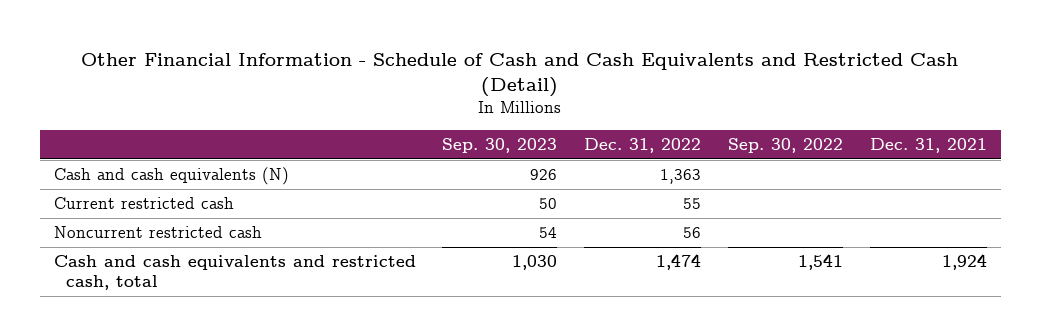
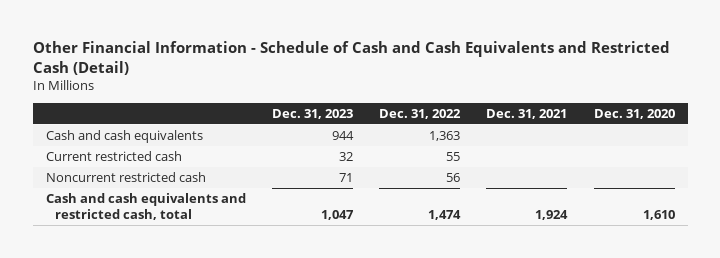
[442,137,558,153] Sep. 30, 2023 -> none
[728,137,844,153] Sep. 30, 2022 -> none
none -> [271,108,353,119] Dec. 31, 2023
none -> [593,108,675,119] Dec. 31, 2020
[53,167,289,186] Cash and cash equivalents (N) -> [45,130,203,144] Cash and cash equivalents

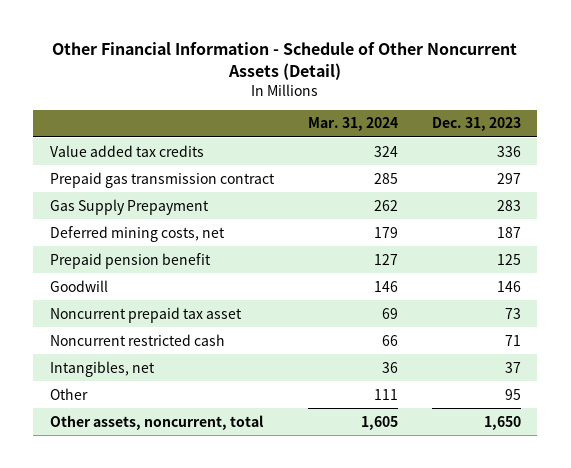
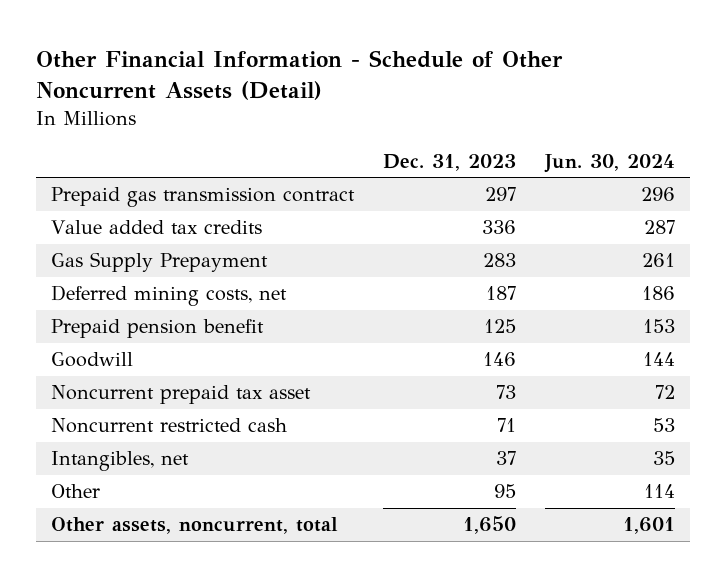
[307,117,398,132] Mar. 31, 2024 -> none
none -> [544,153,676,173] Jun. 30, 2024
[50,144,205,157] Value added tax credits -> [51,220,263,235] Value added tax credits

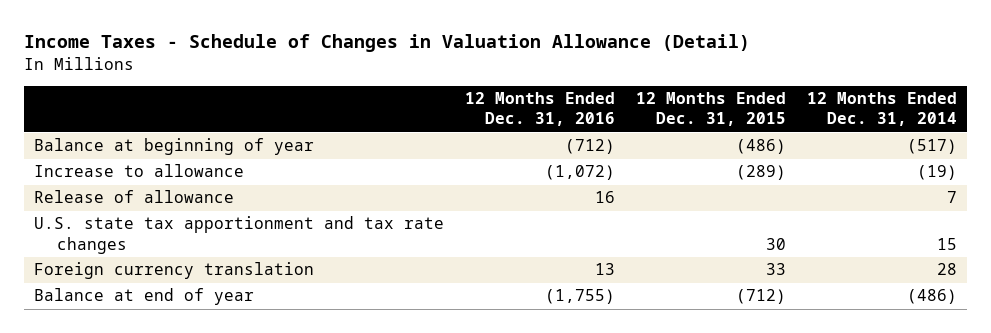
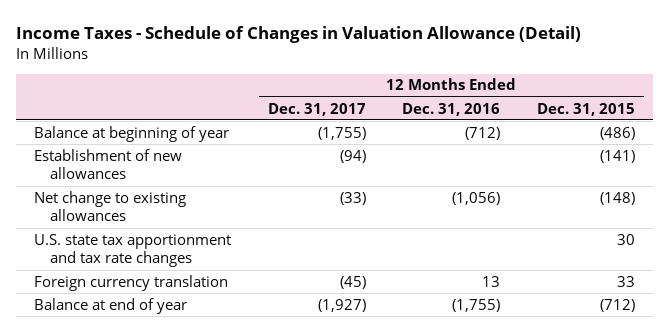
[806,92,957,127] 12 Months Ended Dec. 31, 2014 -> none
none -> [267,102,366,116] Dec. 31, 2017
[34,164,245,178] Increase to allowance -> none
[34,190,235,204] Release of allowance -> none
none -> [34,148,183,180] Establishment of new allowances
none -> [34,190,187,222] Net change to existing allowances

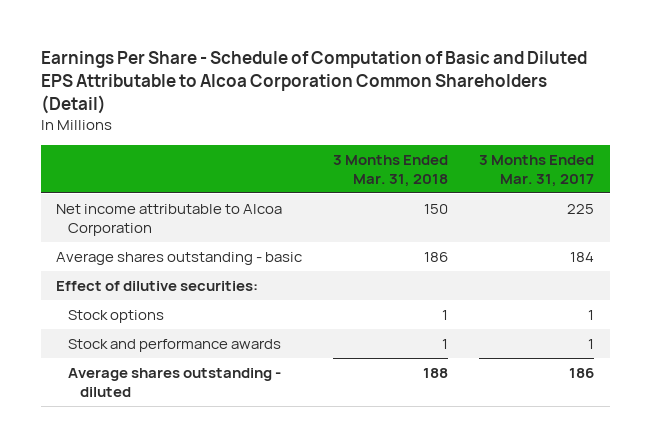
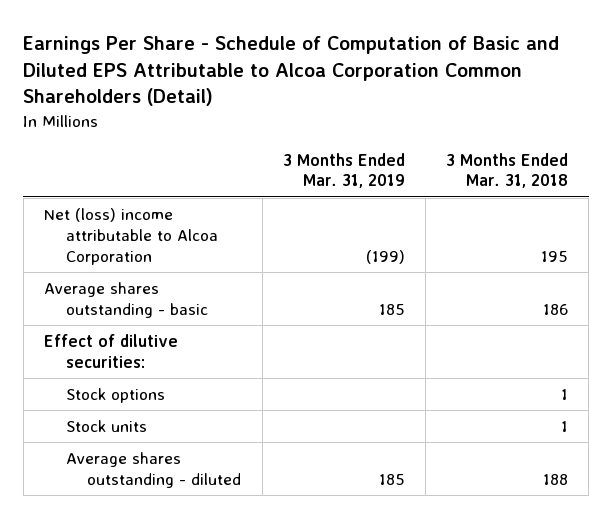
[479,154,595,187] 3 Months Ended Mar. 31, 2017 -> none
none -> [282,152,405,189] 3 Months Ended Mar. 31, 2019
[56,203,283,236] Net income attributable to Alcoa Corporation -> [44,207,218,265] Net (loss) income attributable to Alcoa Corporation
[424,203,449,214] 150 -> [541,250,569,262] 195
[68,338,282,352] Stock and performance awards -> [65,419,147,432] Stock units

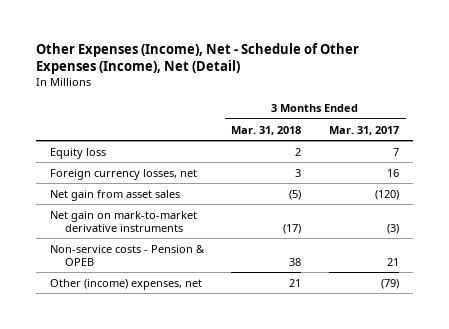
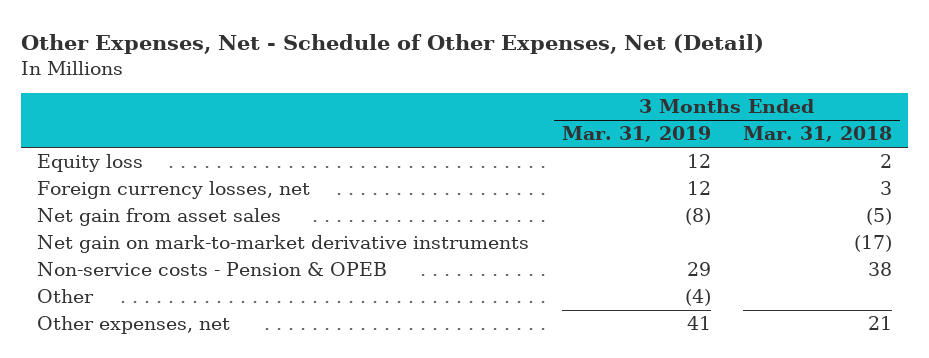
[36,42,360,75] Other Expenses (Income), Net - Schedule of Other Expenses (Income), Net (Detail) -> [21,33,765,54] Other Expenses, Net - Schedule of Other Expenses, Net (Detail)
[329,125,400,135] Mar. 31, 2017 -> none
none -> [561,126,711,143] Mar. 31, 2019
none -> [37,289,95,304] Other
[49,278,202,290] Other (income) expenses, net -> [37,316,231,335] Other expenses, net

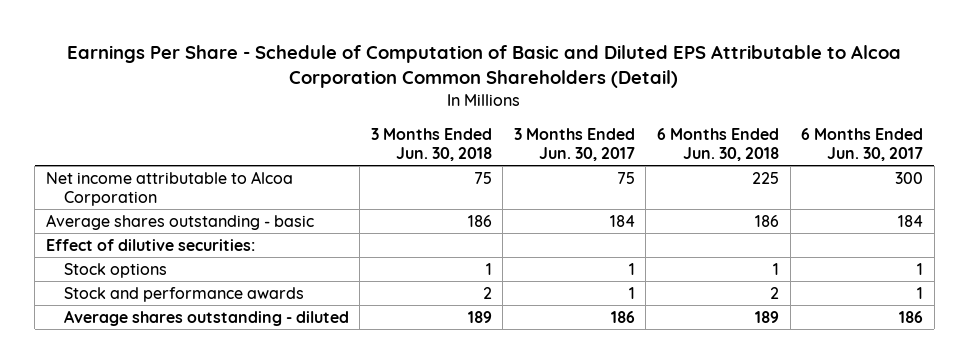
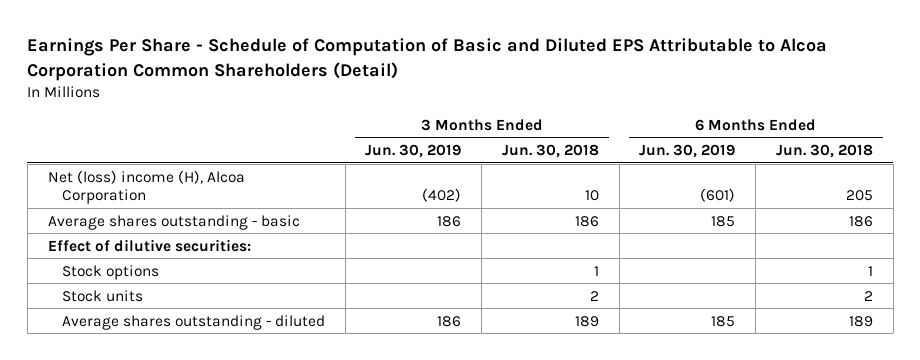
[513,127,635,161] 3 Months Ended Jun. 30, 2017 -> none
[801,127,924,161] 6 Months Ended Jun. 30, 2017 -> none
none -> [365,144,462,159] Jun. 30, 2019
none -> [639,144,736,159] Jun. 30, 2019
[45,170,293,206] Net income attributable to Alcoa Corporation -> [47,169,245,205] Net (loss) income (H), Alcoa Corporation
[473,171,492,184] 75 -> [584,190,599,202] 10
[752,171,780,184] 225 -> [845,190,873,202] 205
[63,286,304,302] Stock and performance awards -> [61,289,143,302] Stock units

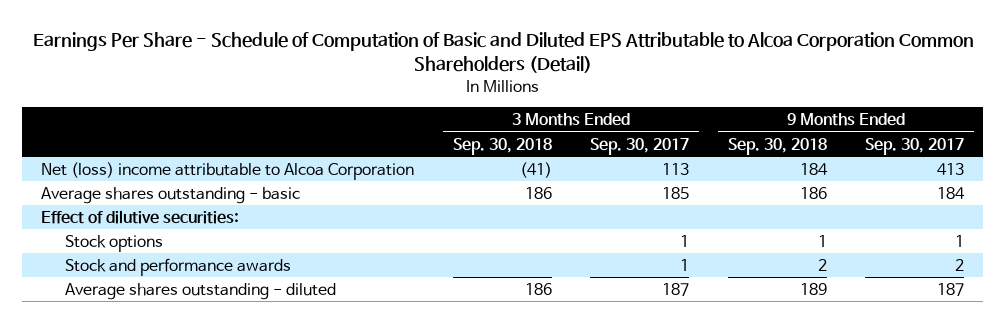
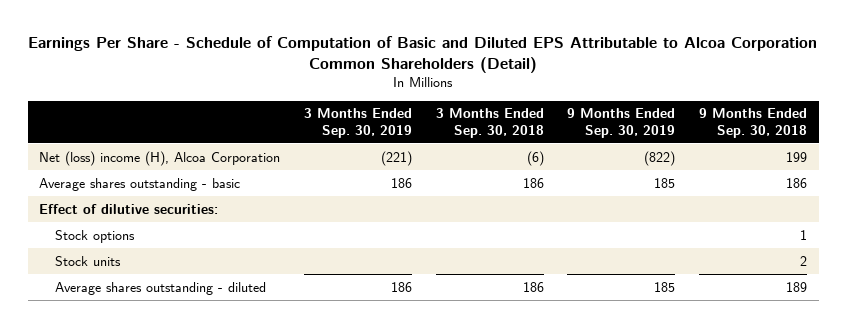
[590,137,690,155] Sep. 30, 2017 -> none
[865,137,965,155] Sep. 30, 2017 -> none
none -> [304,108,413,138] 3 Months Ended Sep. 30, 2019
none -> [567,108,676,138] 9 Months Ended Sep. 30, 2019
[41,161,415,180] Net (loss) income attributable to Alcoa Corporation -> [39,150,281,166] Net (loss) income (H), Alcoa Corporation
[519,161,552,178] (41) -> [526,150,544,166] (6)
[799,162,828,175] 184 -> [785,151,807,162] 199
[64,257,291,276] Stock and performance awards -> [54,255,121,266] Stock units

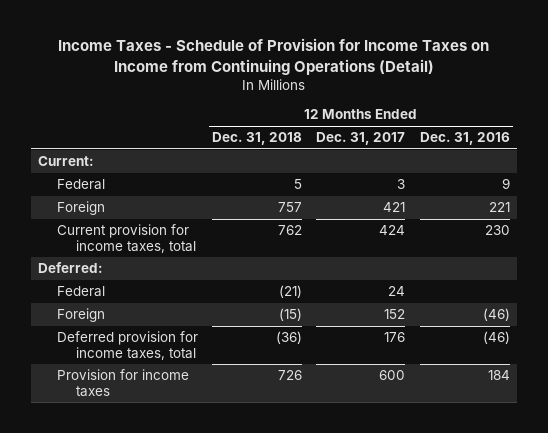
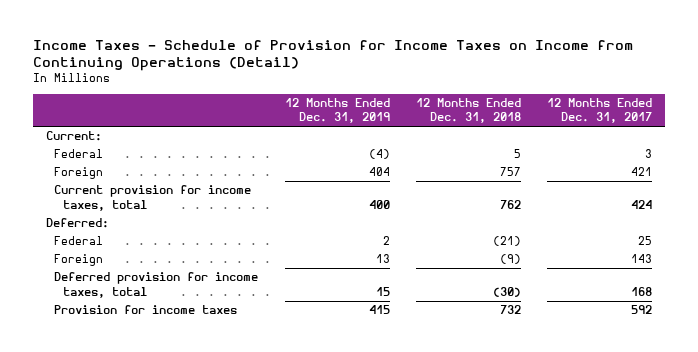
[419,132,510,146] Dec. 31, 2016 -> none
none -> [284,98,390,124] 12 Months Ended Dec. 31, 2019
[388,286,406,297] 24 -> [638,236,653,246] 25
[279,308,303,322] (15) -> [499,254,521,265] (9)
[384,309,406,320] 152 -> [631,254,653,264] 143
[276,331,303,345] (36) -> [492,286,521,297] (30)
[384,332,406,343] 176 -> [631,286,653,296] 168
[278,370,303,381] 726 -> [499,305,521,315] 732
[379,370,406,381] 600 -> [631,305,653,315] 592

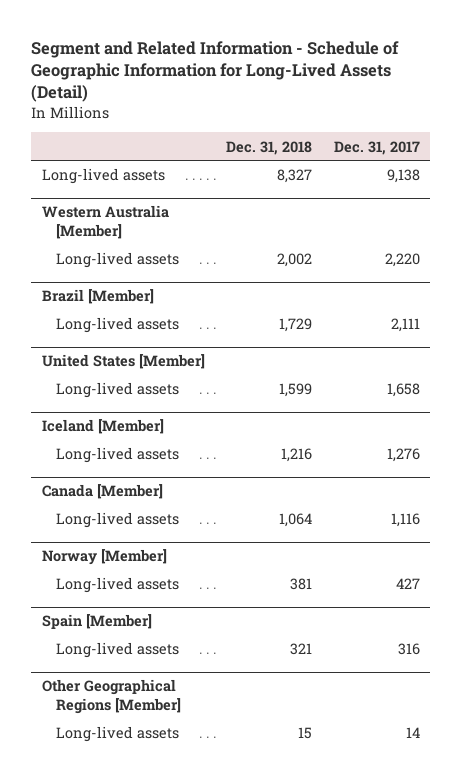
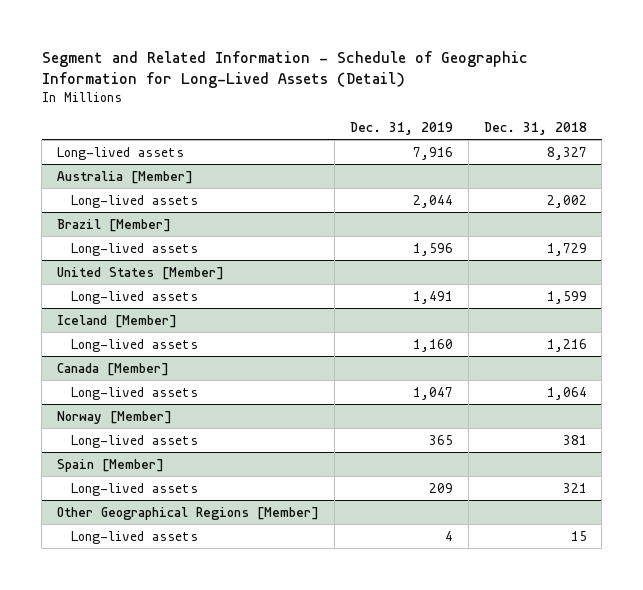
[333,140,420,155] Dec. 31, 2017 -> none
none -> [349,122,453,136] Dec. 31, 2019
[42,205,170,239] Western Australia [Member] -> [56,170,193,184] Australia [Member]

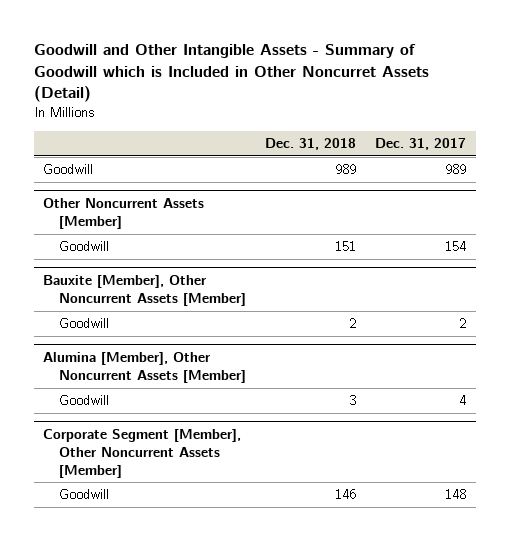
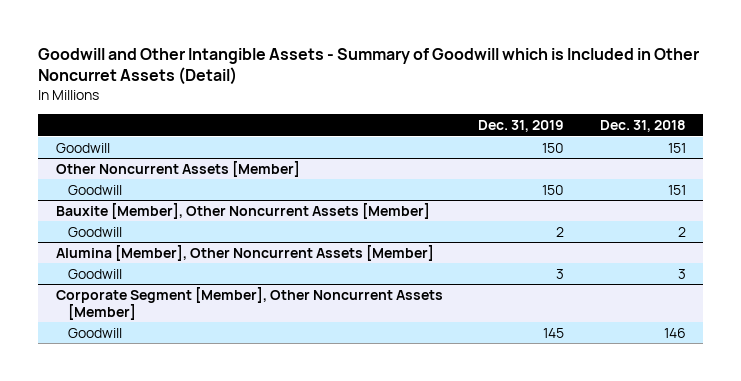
[374,138,466,151] Dec. 31, 2017 -> none
none -> [478,120,565,133] Dec. 31, 2019
[334,164,356,175] 989 -> [667,142,686,153] 151

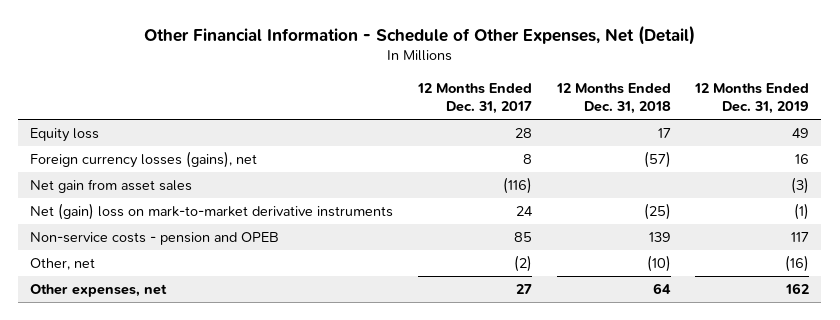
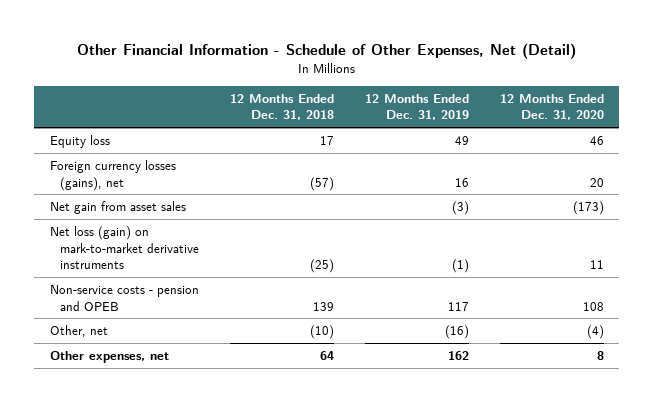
[416,82,532,115] 12 Months Ended Dec. 31, 2017 -> none
none -> [499,93,604,121] 12 Months Ended Dec. 31, 2020
[30,202,394,220] Net (gain) loss on mark-to-market derivative instruments -> [49,226,200,269] Net loss (gain) on mark-to-market derivative instruments

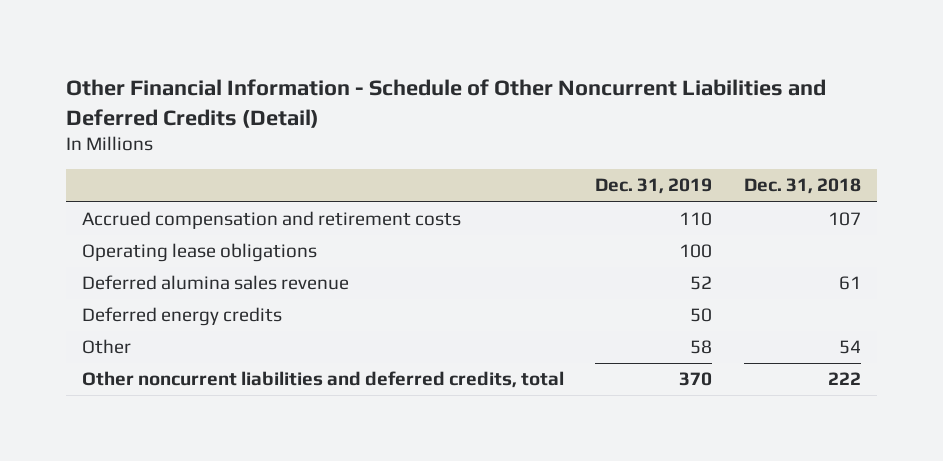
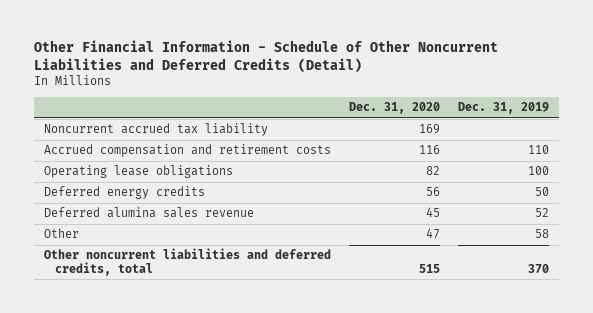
[744,178,862,195] Dec. 31, 2018 -> none
none -> [348,102,440,115] Dec. 31, 2020
none -> [43,123,268,137] Noncurrent accrued tax liability
[81,275,349,291] Deferred alumina sales revenue -> [43,207,254,219] Deferred alumina sales revenue

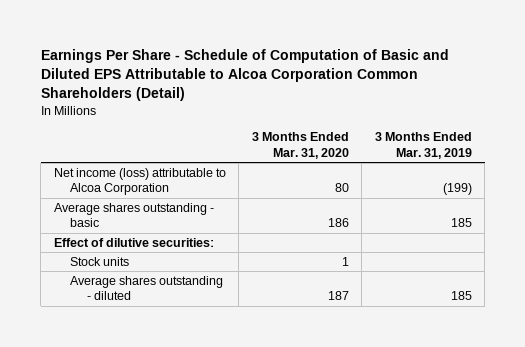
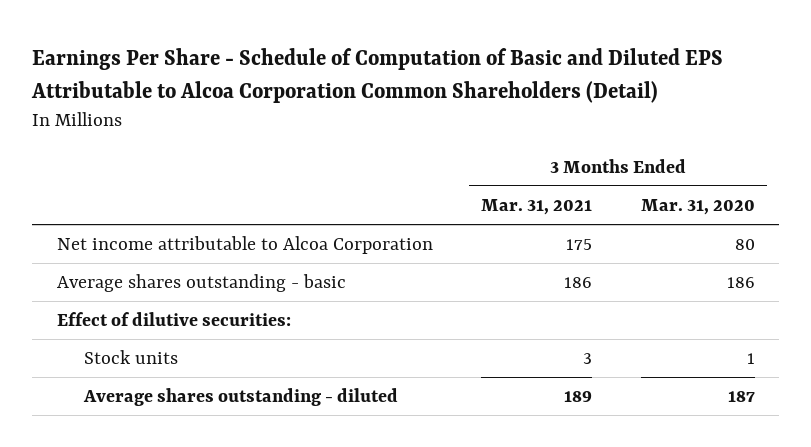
[374,132,472,159] 3 Months Ended Mar. 31, 2019 -> none
none -> [481,198,593,215] Mar. 31, 2021
[53,167,226,196] Net income (loss) attributable to Alcoa Corporation -> [56,236,433,255] Net income attributable to Alcoa Corporation

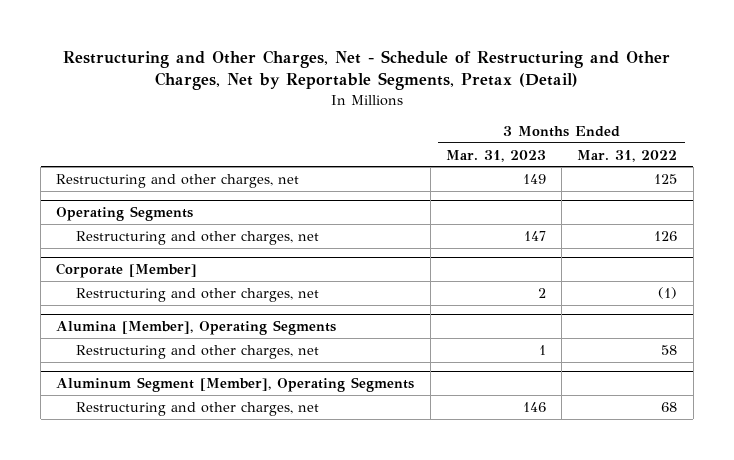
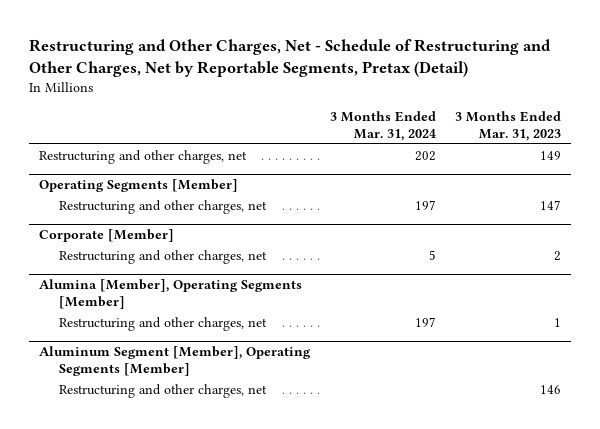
[577,149,678,162] Mar. 31, 2022 -> none
none -> [329,111,436,141] 3 Months Ended Mar. 31, 2024
[56,206,194,222] Operating Segments -> [38,179,238,193] Operating Segments [Member]
[56,320,337,336] Alumina [Member], Operating Segments -> [38,279,302,309] Alumina [Member], Operating Segments [Member]
[56,377,415,393] Aluminum Segment [Member], Operating Segments -> [38,346,311,376] Aluminum Segment [Member], Operating Segments [Member]

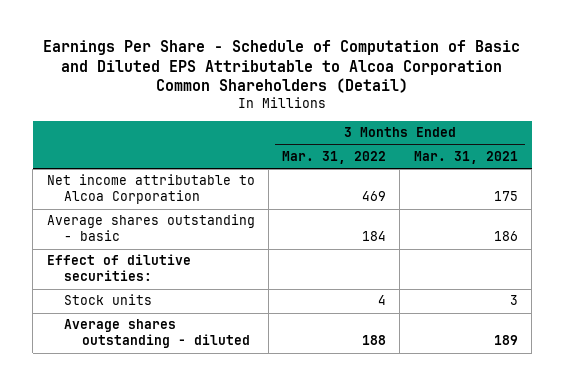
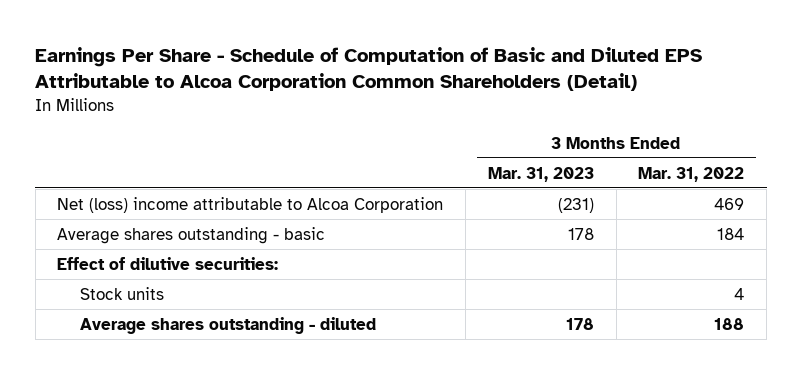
[413,151,518,165] Mar. 31, 2021 -> none
none -> [487,166,594,182] Mar. 31, 2023
[46,174,255,205] Net income attributable to Alcoa Corporation -> [57,196,444,213] Net (loss) income attributable to Alcoa Corporation

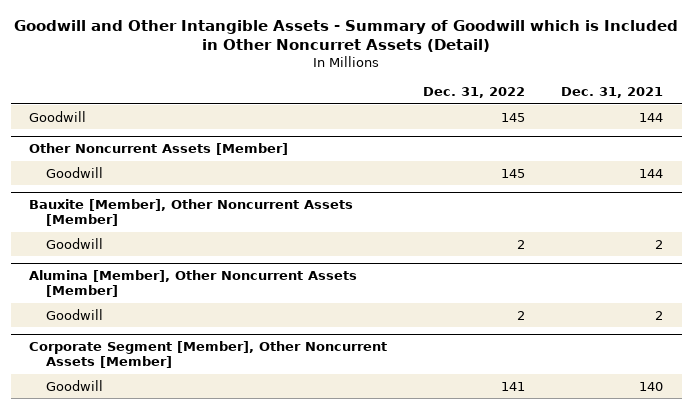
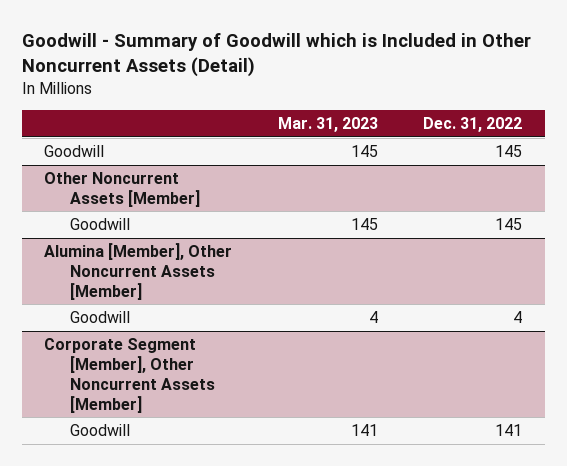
[14,19,679,53] Goodwill and Other Intangible Assets - Summary of Goodwill which is Included in Other Noncurret Assets (Detail) -> [21,32,531,78] Goodwill - Summary of Goodwill which is Included in Other Noncurrent Assets (Detail)
[561,87,664,99] Dec. 31, 2021 -> none
none -> [277,117,378,133] Mar. 31, 2023
[29,199,354,227] Bauxite [Member], Other Noncurrent Assets [Member] -> none
[46,237,104,249] Goodwill -> none
[517,310,526,320] 2 -> [513,311,523,324] 4

